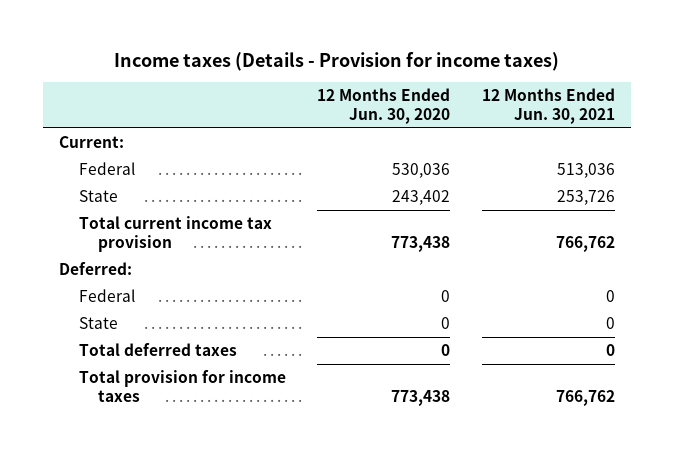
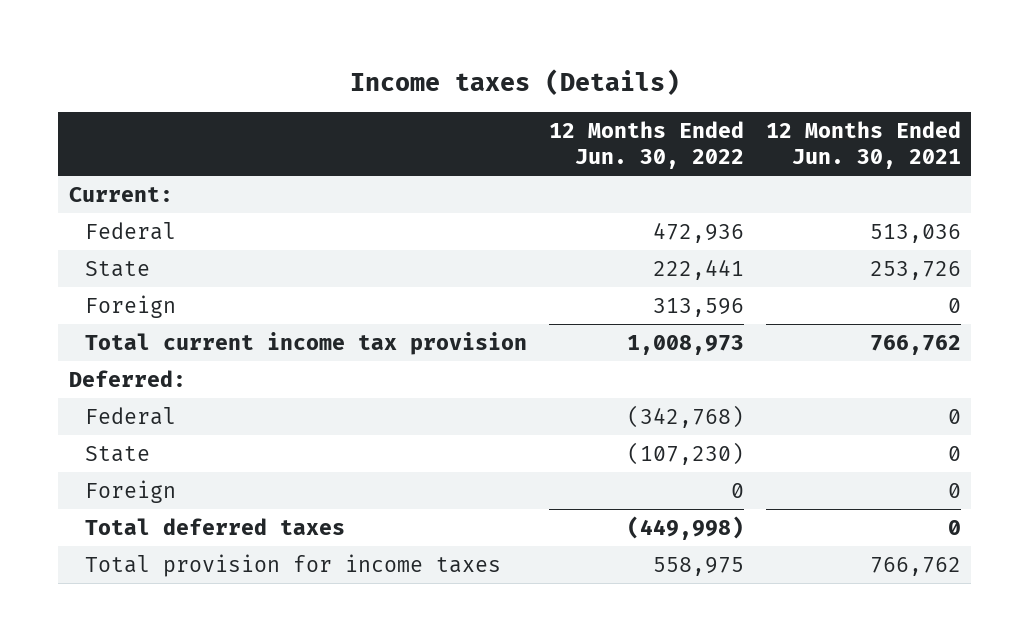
[114,51,560,71] Income taxes (Details - Provision for income taxes) -> [349,69,680,96] Income taxes (Details)
[317,88,451,125] 12 Months Ended Jun. 30, 2020 -> none
none -> [549,121,745,170] 12 Months Ended Jun. 30, 2022
none -> [85,294,177,318] Foreign
none -> [85,479,177,503] Foreign

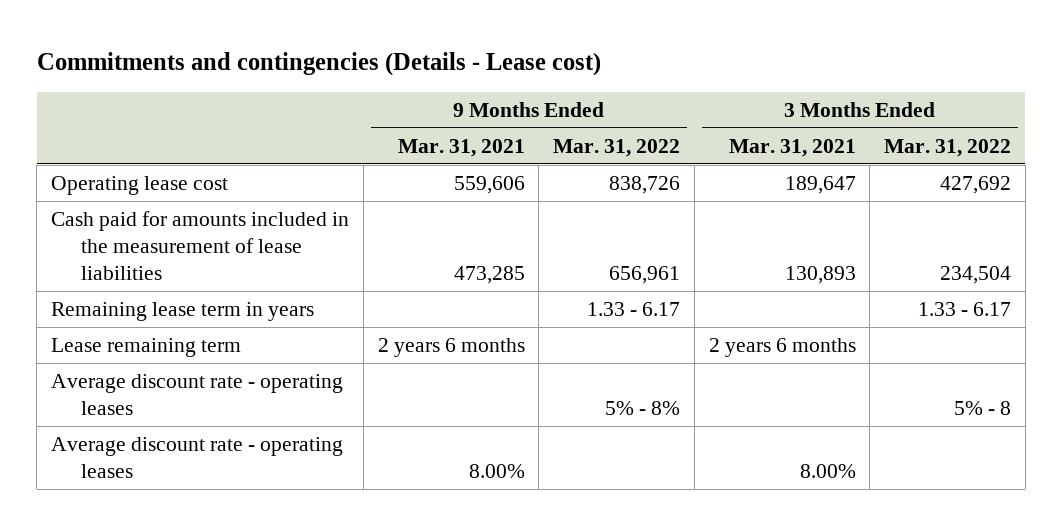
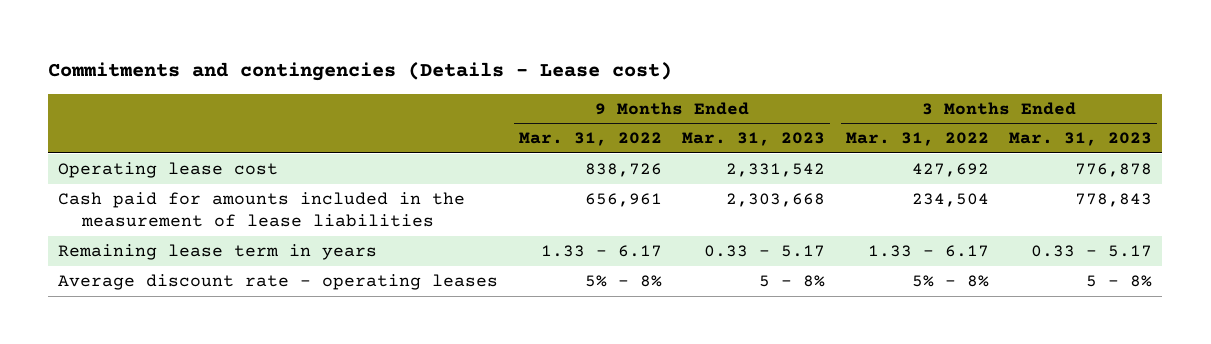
[397,138,525,157] Mar. 31, 2021 -> none
[728,138,856,157] Mar. 31, 2021 -> none
none -> [682,132,826,147] Mar. 31, 2023
none -> [1009,132,1153,147] Mar. 31, 2023
[51,338,242,358] Lease remaining term -> none
[51,437,344,479] Average discount rate - operating leases -> none
[954,401,1012,416] 5% - 8 -> [911,274,989,287] 5% - 8%

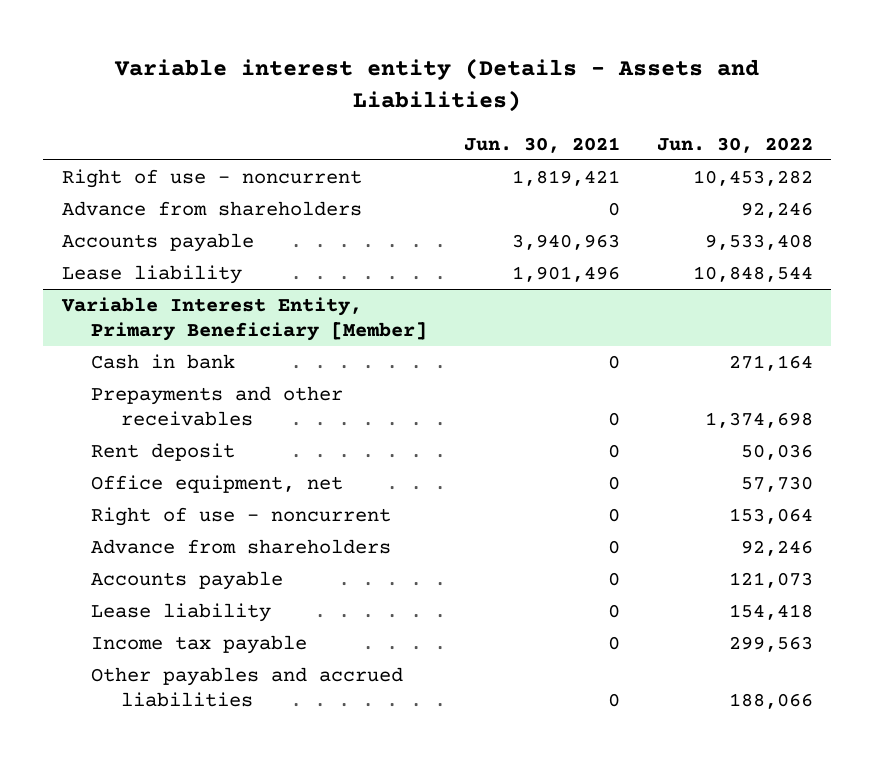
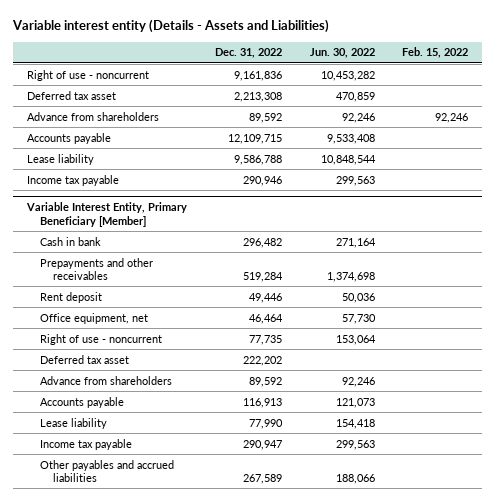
[464,136,621,153] Jun. 30, 2021 -> none
none -> [214,48,282,59] Dec. 31, 2022
none -> [402,47,469,59] Feb. 15, 2022
none -> [27,90,117,100] Deferred tax asset
none -> [27,174,120,186] Income tax payable
none -> [39,354,129,364] Deferred tax asset

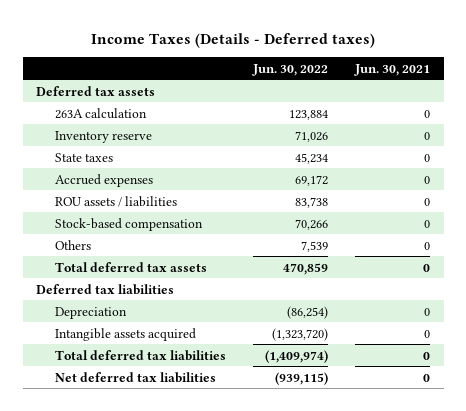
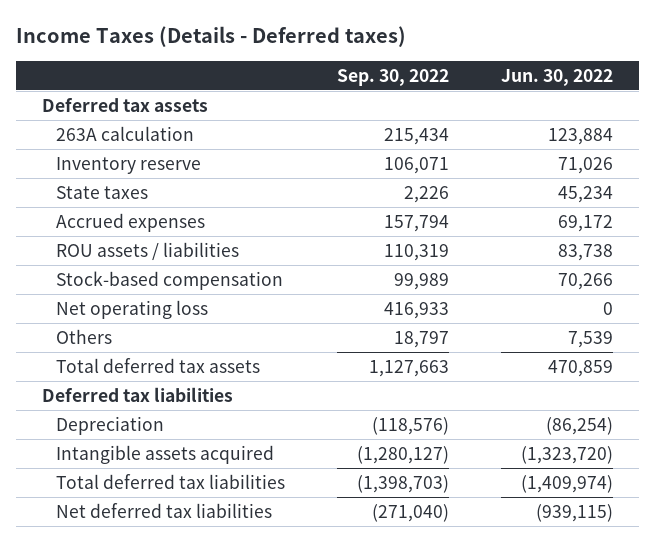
[353,63,430,76] Jun. 30, 2021 -> none
none -> [336,68,449,86] Sep. 30, 2022
none -> [55,299,208,319] Net operating loss

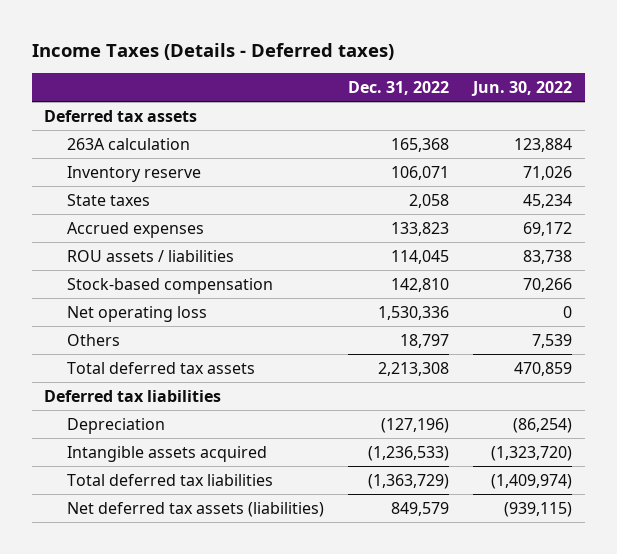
[336,68,449,86] Sep. 30, 2022 -> none
none -> [348,81,450,96] Dec. 31, 2022
[55,502,272,518] Net deferred tax liabilities -> [66,501,324,517] Net deferred tax assets (liabilities)

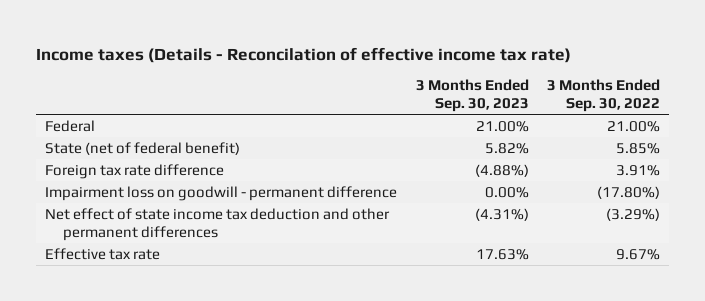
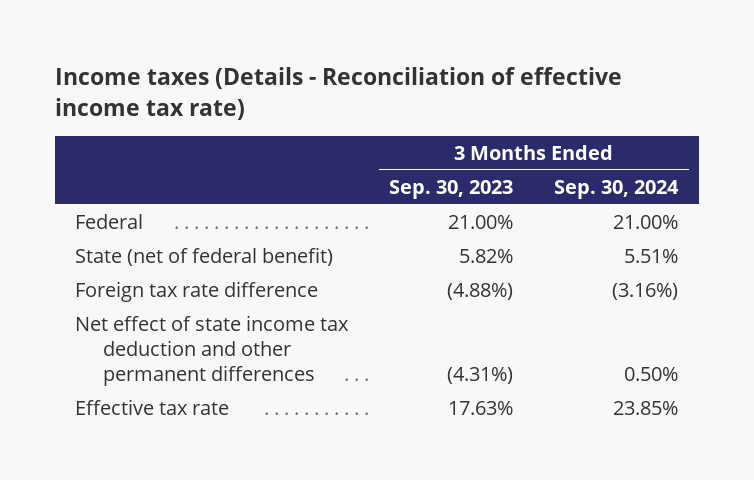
[36,46,572,63] Income taxes (Details - Reconcilation of effective income tax rate) -> [54,67,622,120] Income taxes (Details - Reconciliation of effective income tax rate)
[546,79,660,113] 3 Months Ended Sep. 30, 2022 -> none
none -> [554,179,680,199] Sep. 30, 2024
[45,185,398,201] Impairment loss on goodwill - permanent difference -> none

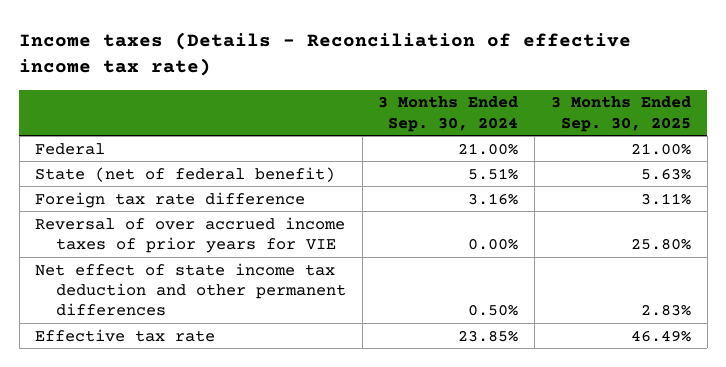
[389,179,514,199] Sep. 30, 2023 -> none
none -> [550,96,691,132] 3 Months Ended Sep. 30, 2025
[612,282,679,300] (3.16%) -> [468,192,519,205] 3.16%
none -> [35,216,346,254] Reversal of over accrued income taxes of prior years for VIE

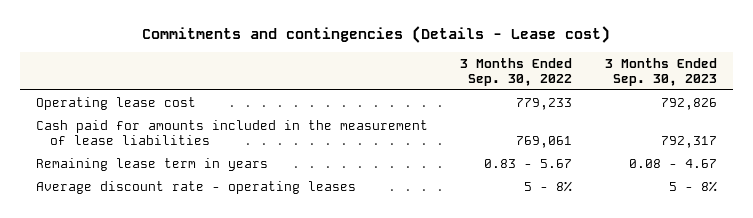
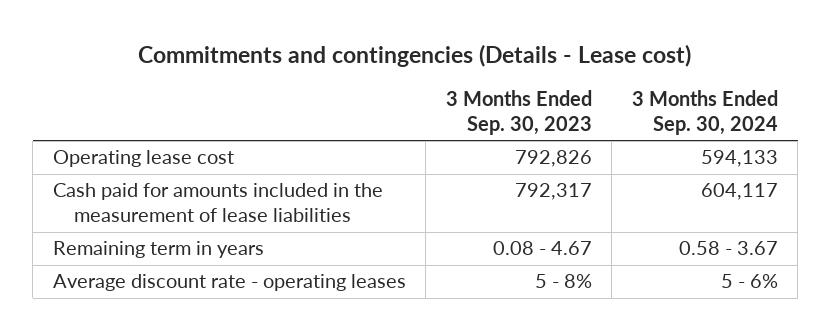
[460,57,573,86] 3 Months Ended Sep. 30, 2022 -> none
none -> [631,90,778,136] 3 Months Ended Sep. 30, 2024
[35,157,268,171] Remaining lease term in years -> [52,241,264,259] Remaining term in years

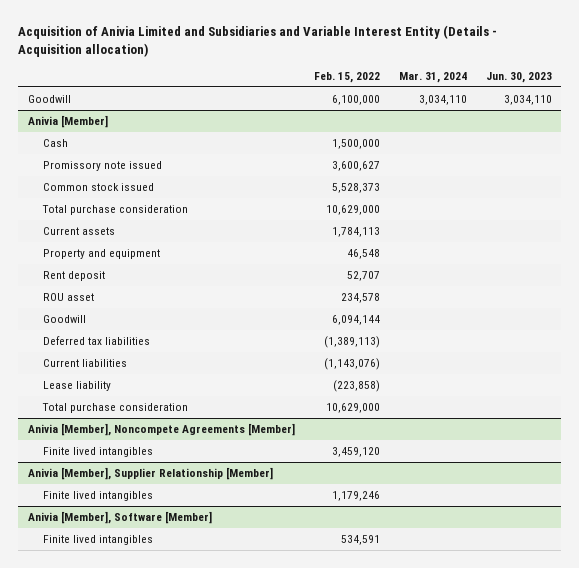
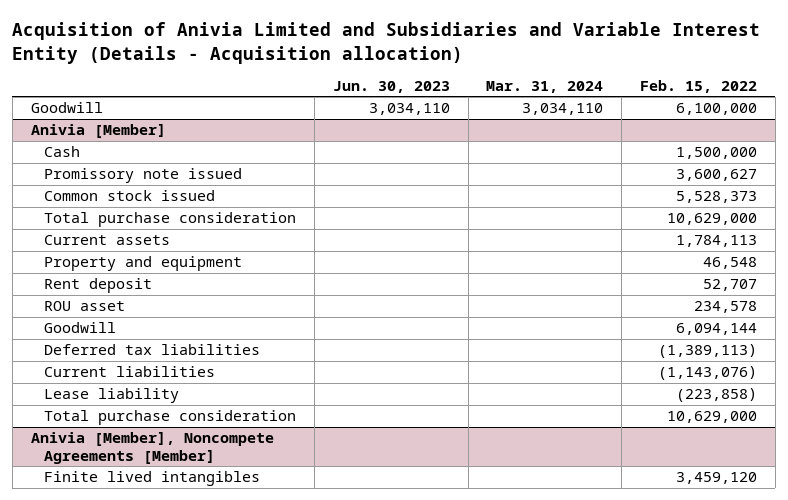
[27,467,273,481] Anivia [Member], Supplier Relationship [Member] -> none
[43,491,154,502] Finite lived intangibles -> none
[27,511,212,525] Anivia [Member], Software [Member] -> none
[43,535,154,546] Finite lived intangibles -> none

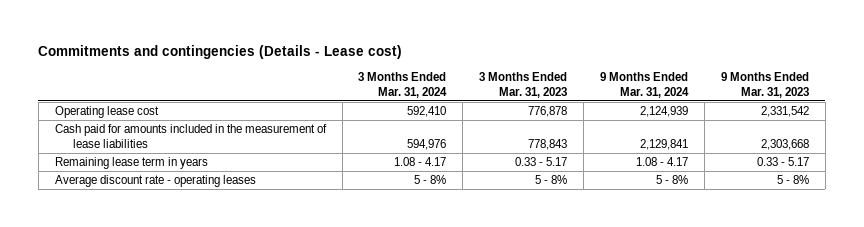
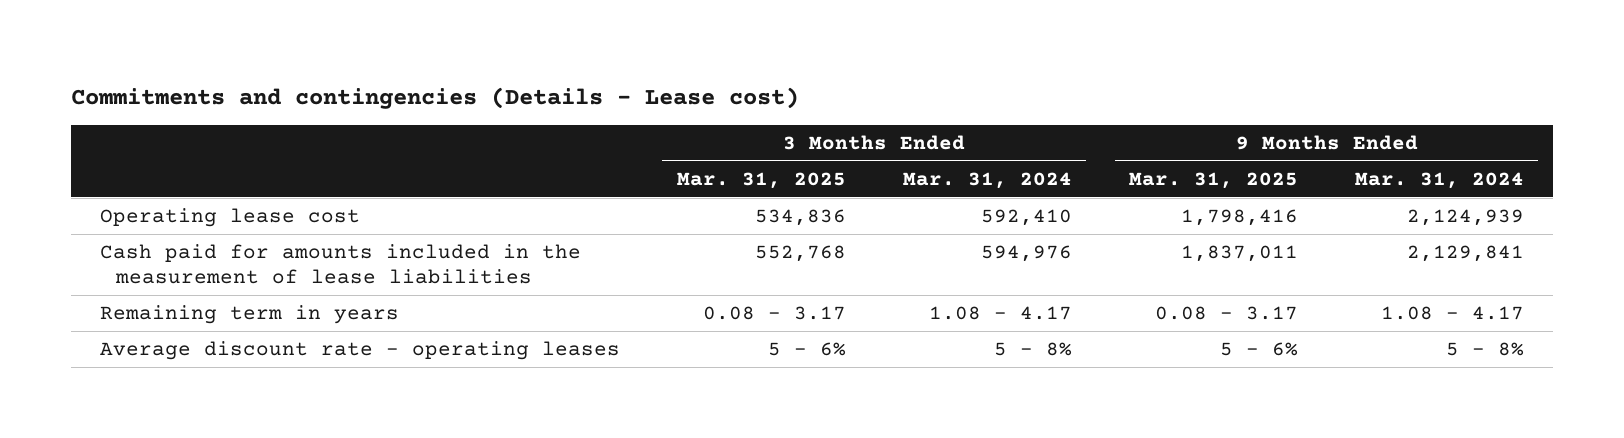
[479,72,568,98] 3 Months Ended Mar. 31, 2023 -> none
[721,72,810,98] 9 Months Ended Mar. 31, 2023 -> none
none -> [676,171,846,189] Mar. 31, 2025
none -> [1128,171,1298,189] Mar. 31, 2025
[54,157,208,170] Remaining lease term in years -> [99,305,399,325] Remaining term in years

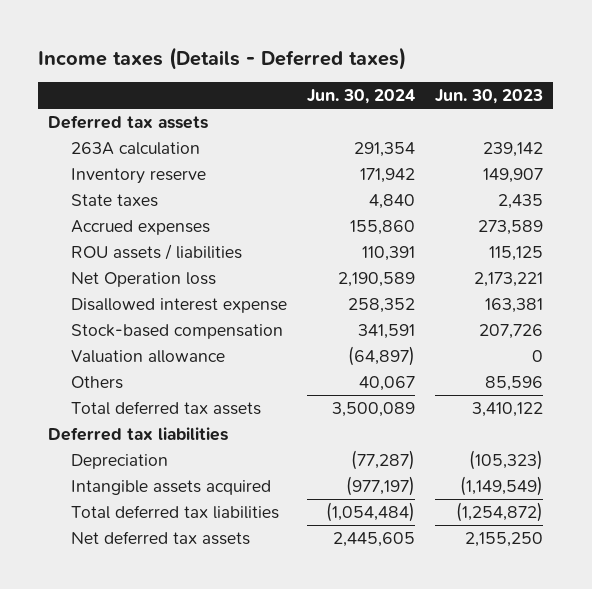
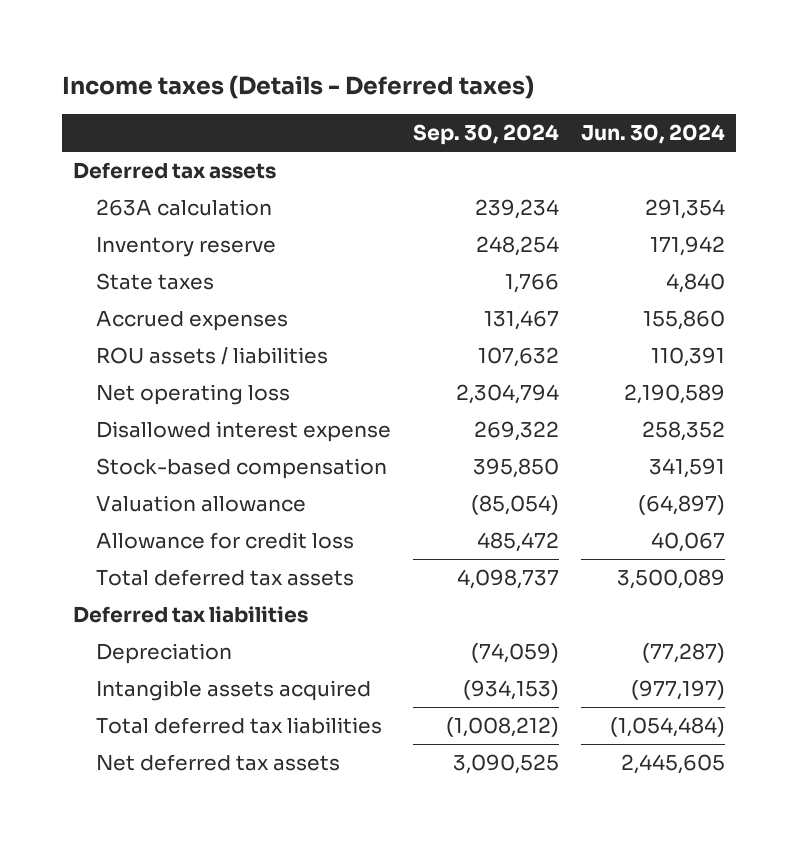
[435,89,544,105] Jun. 30, 2023 -> none
none -> [412,123,559,145] Sep. 30, 2024
[71,271,217,287] Net Operation loss -> [95,384,290,406] Net operating loss
[71,375,124,389] Others -> [95,532,354,550] Allowance for credit loss

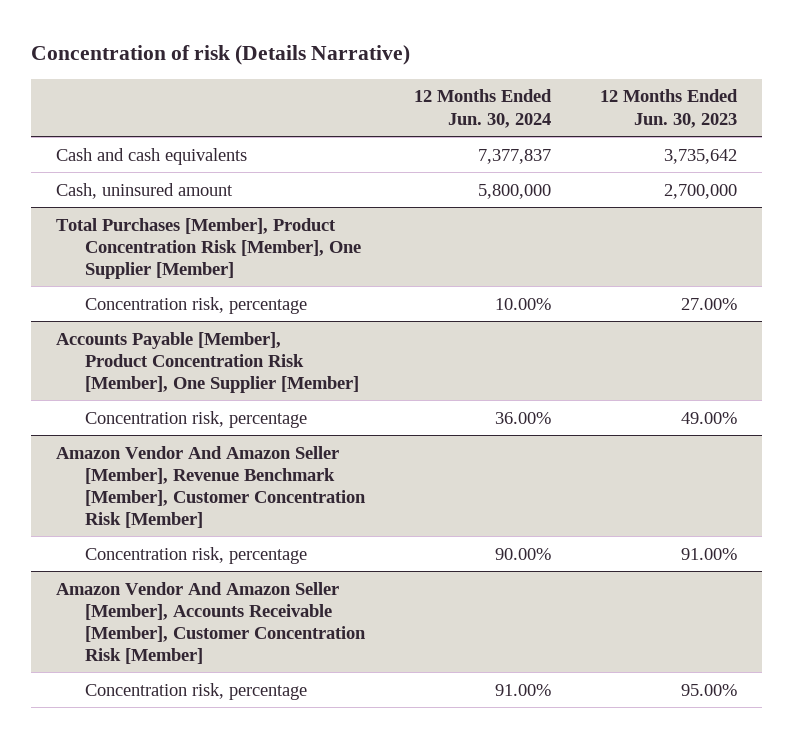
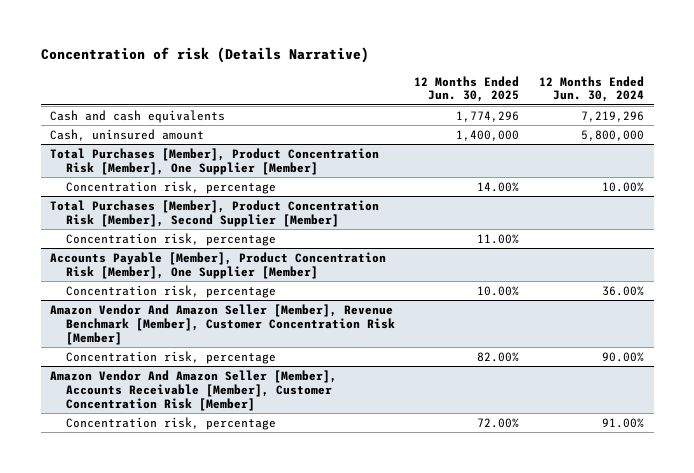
[600,89,739,128] 12 Months Ended Jun. 30, 2023 -> none
none -> [414,75,520,103] 12 Months Ended Jun. 30, 2025
[478,148,552,164] 7,377,837 -> [580,110,644,122] 7,219,296
none -> [50,199,380,227] Total Purchases [Member], Product Concentration Risk [Member], Second Supplier [Member]
none -> [65,232,276,246] Concentration risk, percentage

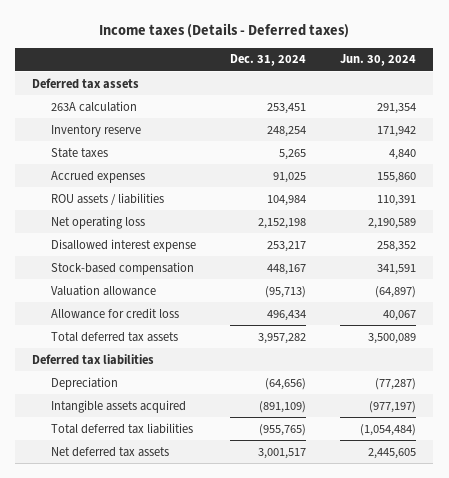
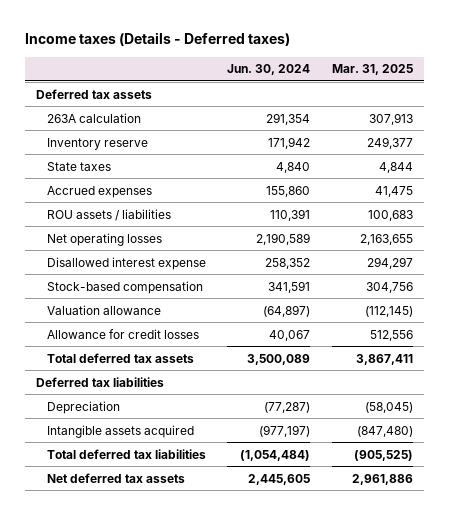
[230,54,307,67] Dec. 31, 2024 -> none
none -> [331,64,413,76] Mar. 31, 2025
[51,215,146,229] Net operating loss -> [46,232,162,246] Net operating losses
[51,307,180,319] Allowance for credit loss -> [46,328,199,339] Allowance for credit losses

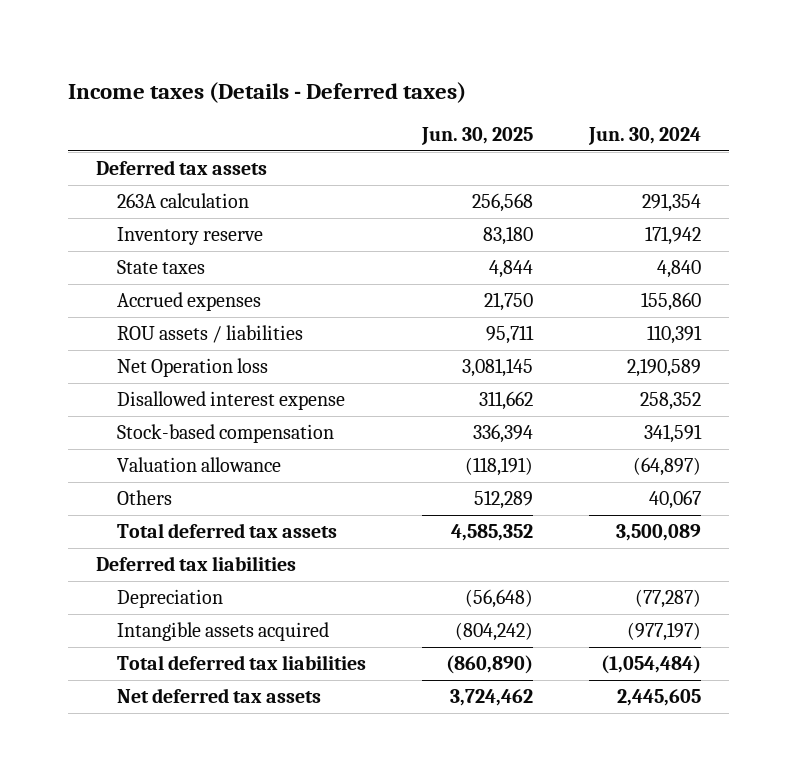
[331,64,413,76] Mar. 31, 2025 -> none
none -> [421,127,534,146] Jun. 30, 2025
[46,232,162,246] Net operating losses -> [117,358,269,378] Net Operation loss
[46,328,199,339] Allowance for credit losses -> [117,490,173,506] Others

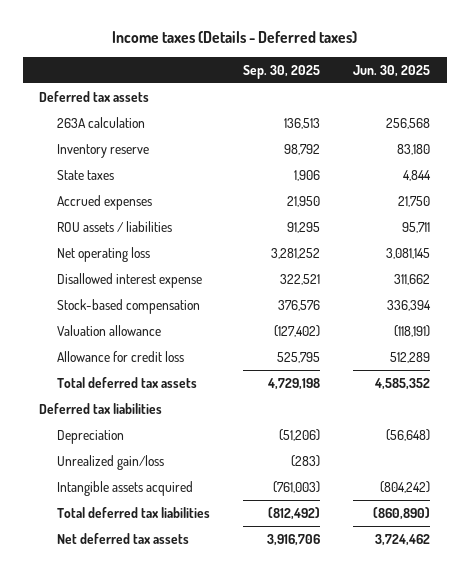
[587,127,701,146] Jun. 30, 2024 -> none
none -> [243,64,321,79] Sep. 30, 2025
[117,358,269,378] Net Operation loss -> [57,246,151,262] Net operating loss
[117,490,173,506] Others -> [57,350,185,362] Allowance for credit loss
none -> [57,454,165,470] Unrealized gain/loss

